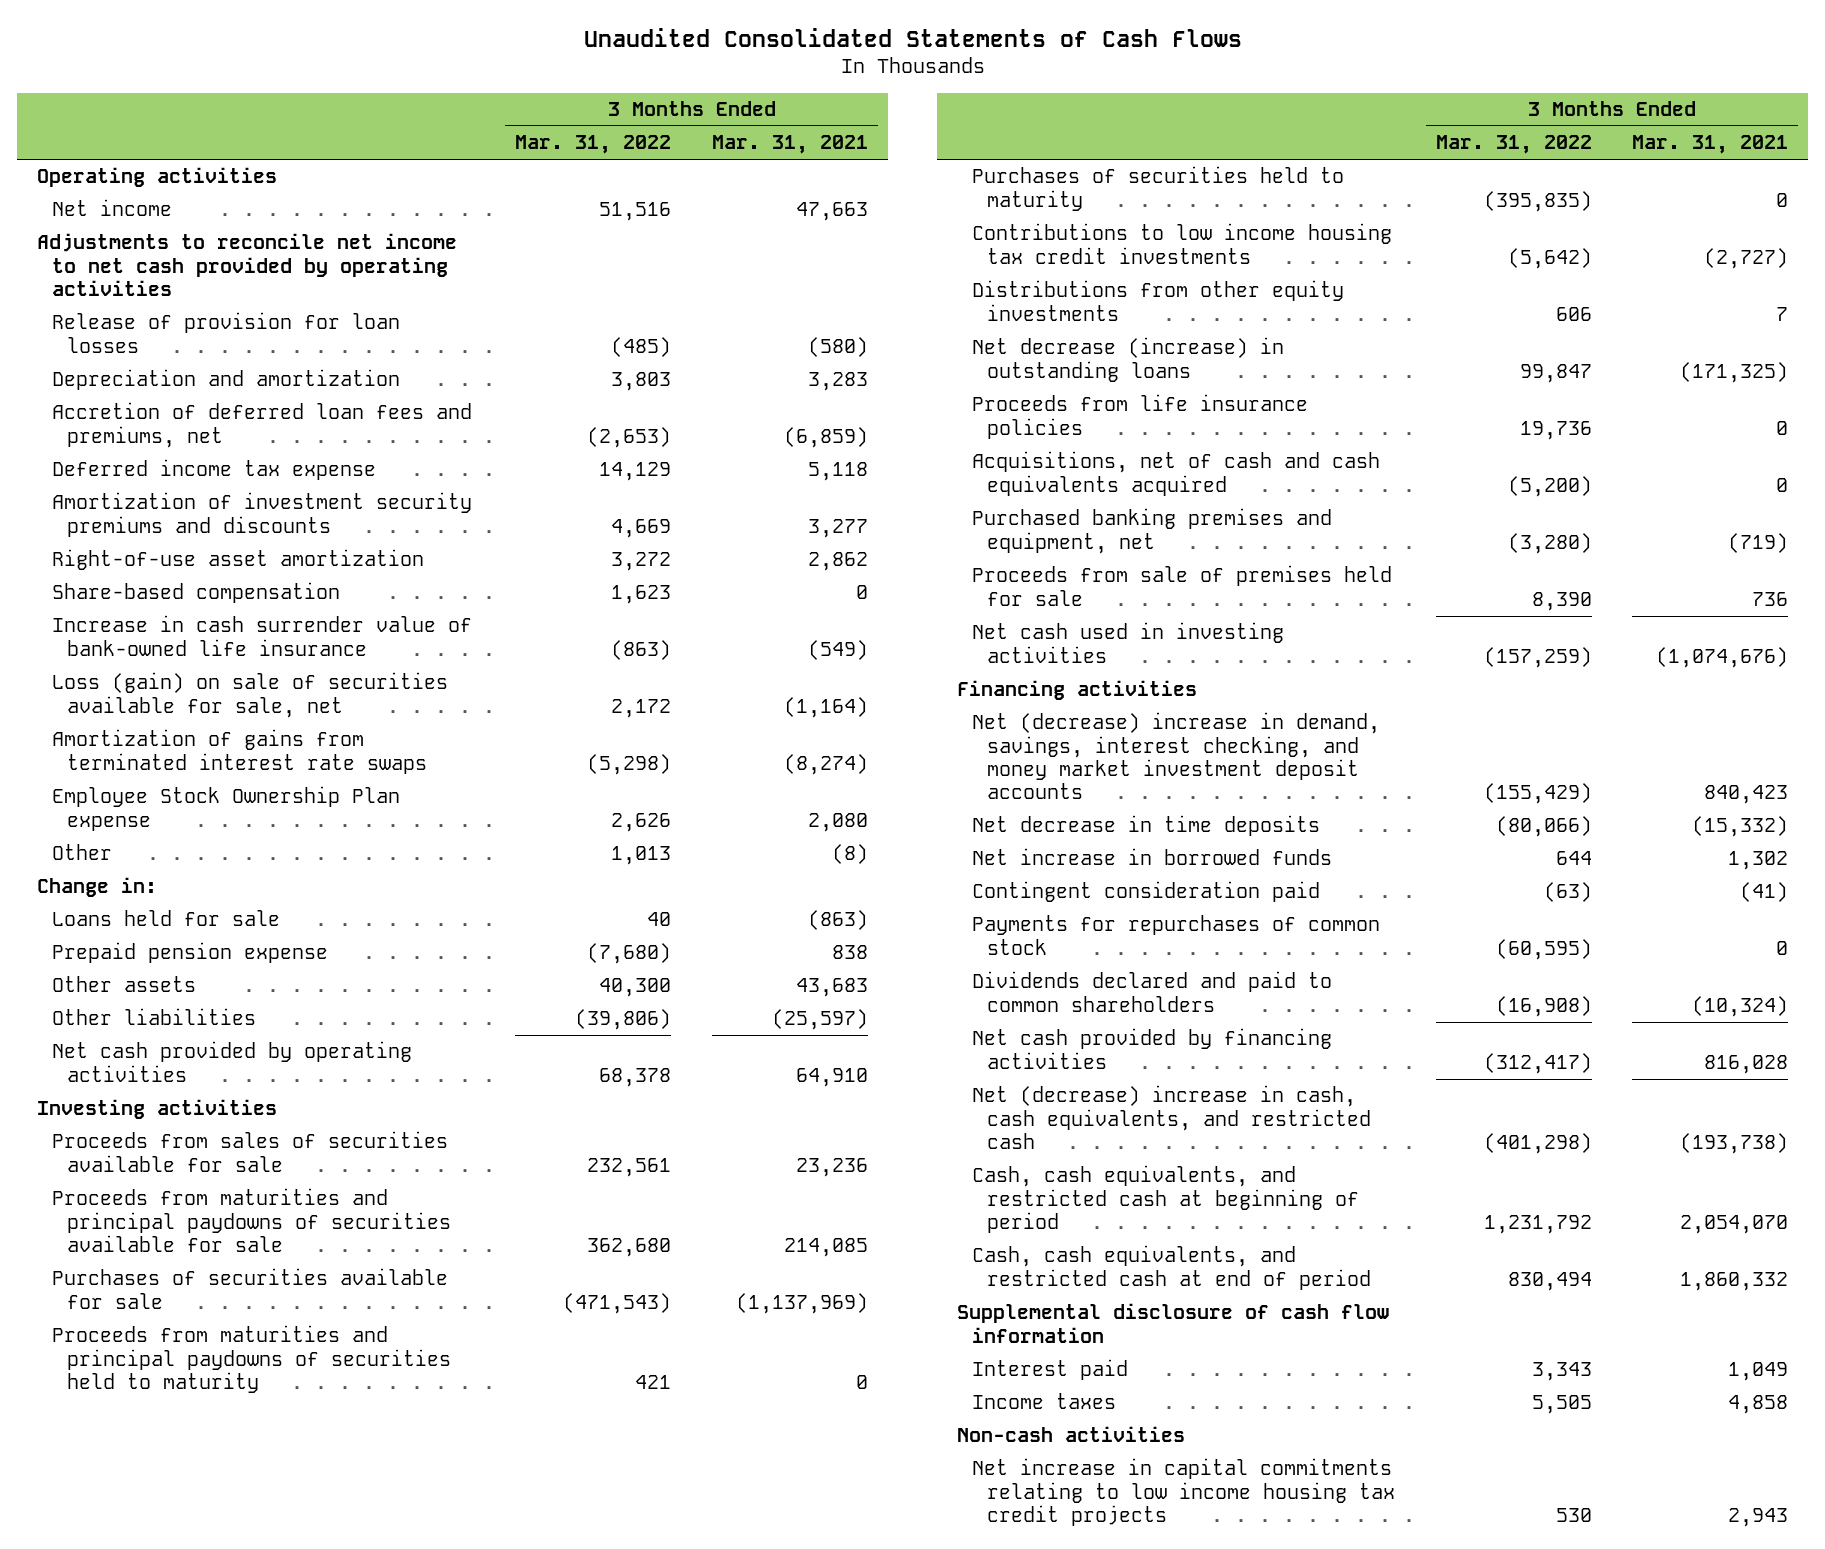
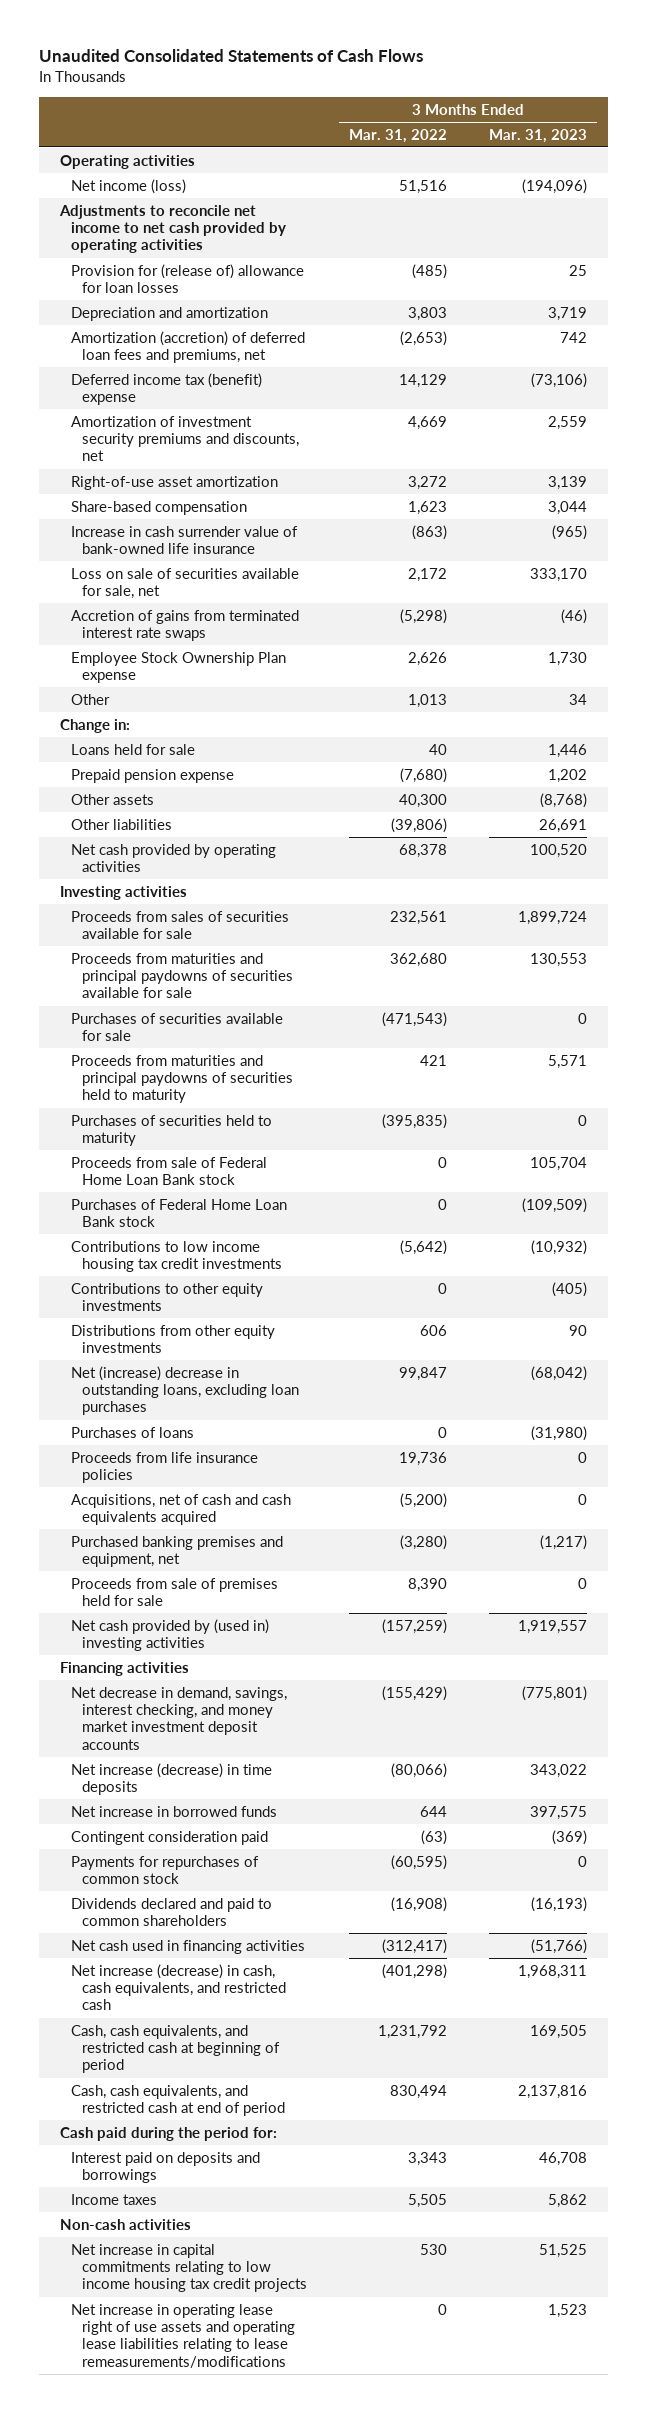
[711,135,868,155] Mar. 31, 2021 -> none
none -> [488,128,587,143] Mar. 31, 2023
[51,199,172,217] Net income -> [70,178,186,194] Net income (loss)
[51,312,400,353] Release of provision for loan losses -> [70,263,304,294] Provision for (release of) allowance for loan losses
[51,402,472,448] Accretion of deferred loan fees and premiums, net -> [70,330,305,364] Amortization (accretion) of deferred loan fees and premiums, net
[51,459,376,481] Deferred income tax expense -> [70,372,262,406] Deferred income tax (benefit) expense
[51,492,472,537] Amortization of investment security premiums and discounts -> [70,415,300,462] Amortization of investment security premiums and discounts, net
[51,672,448,718] Loss (gain) on sale of securities available for sale, net -> [70,567,299,600] Loss on sale of securities available for sale, net
[51,729,427,774] Amortization of gains from terminated interest rate swaps -> [70,609,299,642] Accretion of gains from terminated interest rate swaps
none -> [70,1156,267,1186] Proceeds from sale of Federal Home Loan Bank stock
none -> [70,1198,287,1228] Purchases of Federal Home Loan Bank stock
none -> [70,1282,263,1312] Contributions to other equity investments
[972,337,1285,382] Net decrease (increase) in outstanding loans -> [70,1365,300,1416] Net (increase) decrease in outstanding loans, excluding loan purchases
none -> [70,1426,194,1438] Purchases of loans
[972,622,1285,663] Net cash used in investing activities -> [70,1618,269,1652] Net cash provided by (used in) investing activities
[972,712,1381,800] Net (decrease) increase in demand, savings, interest checking, and money market investment deposit accounts -> [70,1686,287,1750] Net decrease in demand, savings, interest checking, and money market investment deposit accounts
[972,815,1321,837] Net decrease in time deposits -> [70,1762,272,1796] Net increase (decrease) in time deposits
[972,1028,1333,1069] Net cash provided by financing activities -> [70,1939,305,1954] Net cash used in financing activities
[972,1085,1372,1149] Net (decrease) increase in cash, cash equivalents, and restricted cash -> [70,1963,287,2011] Net increase (decrease) in cash, cash equivalents, and restricted cash
[957,1303,1390,1343] Supplemental disclosure of cash flow information -> none
none -> [59,2126,277,2141] Cash paid during the period for:
[972,1359,1129,1381] Interest paid -> [70,2151,260,2184] Interest paid on deposits and borrowings
none -> [70,2303,296,2368] Net increase in operating lease right of use assets and operating lease liabilities relating to lease remeasurements/modifications

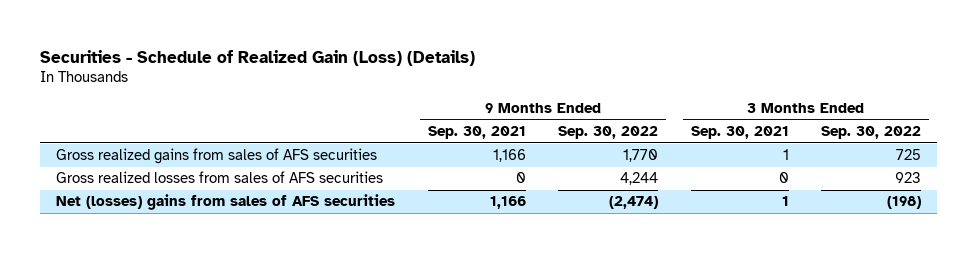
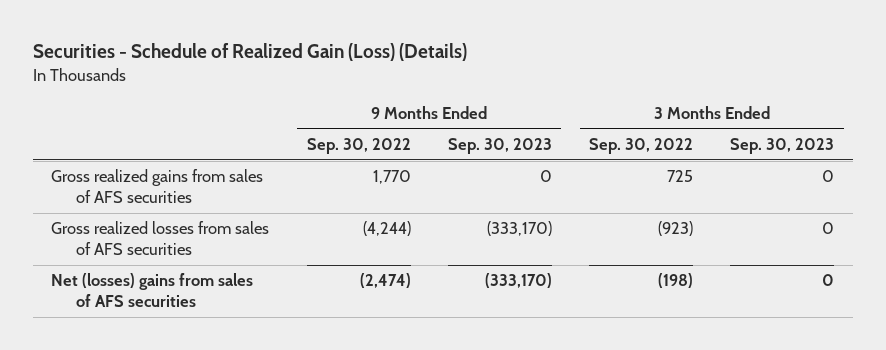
[427,126,526,140] Sep. 30, 2021 -> none
[690,126,789,140] Sep. 30, 2021 -> none
none -> [447,137,552,154] Sep. 30, 2023
none -> [730,137,835,154] Sep. 30, 2023
[620,172,659,186] 4,244 -> [362,221,411,237] (4,244)
[895,172,922,184] 923 -> [658,221,694,237] (923)

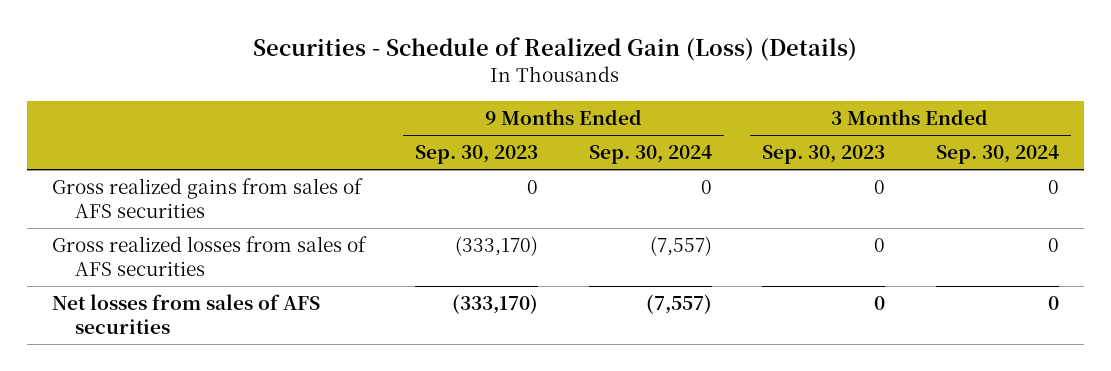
[306,137,411,154] Sep. 30, 2022 -> none
[589,137,694,154] Sep. 30, 2022 -> none
none -> [588,145,712,165] Sep. 30, 2024
none -> [935,145,1059,165] Sep. 30, 2024
[51,273,254,308] Net (losses) gains from sales of AFS securities -> [52,293,321,334] Net losses from sales of AFS securities

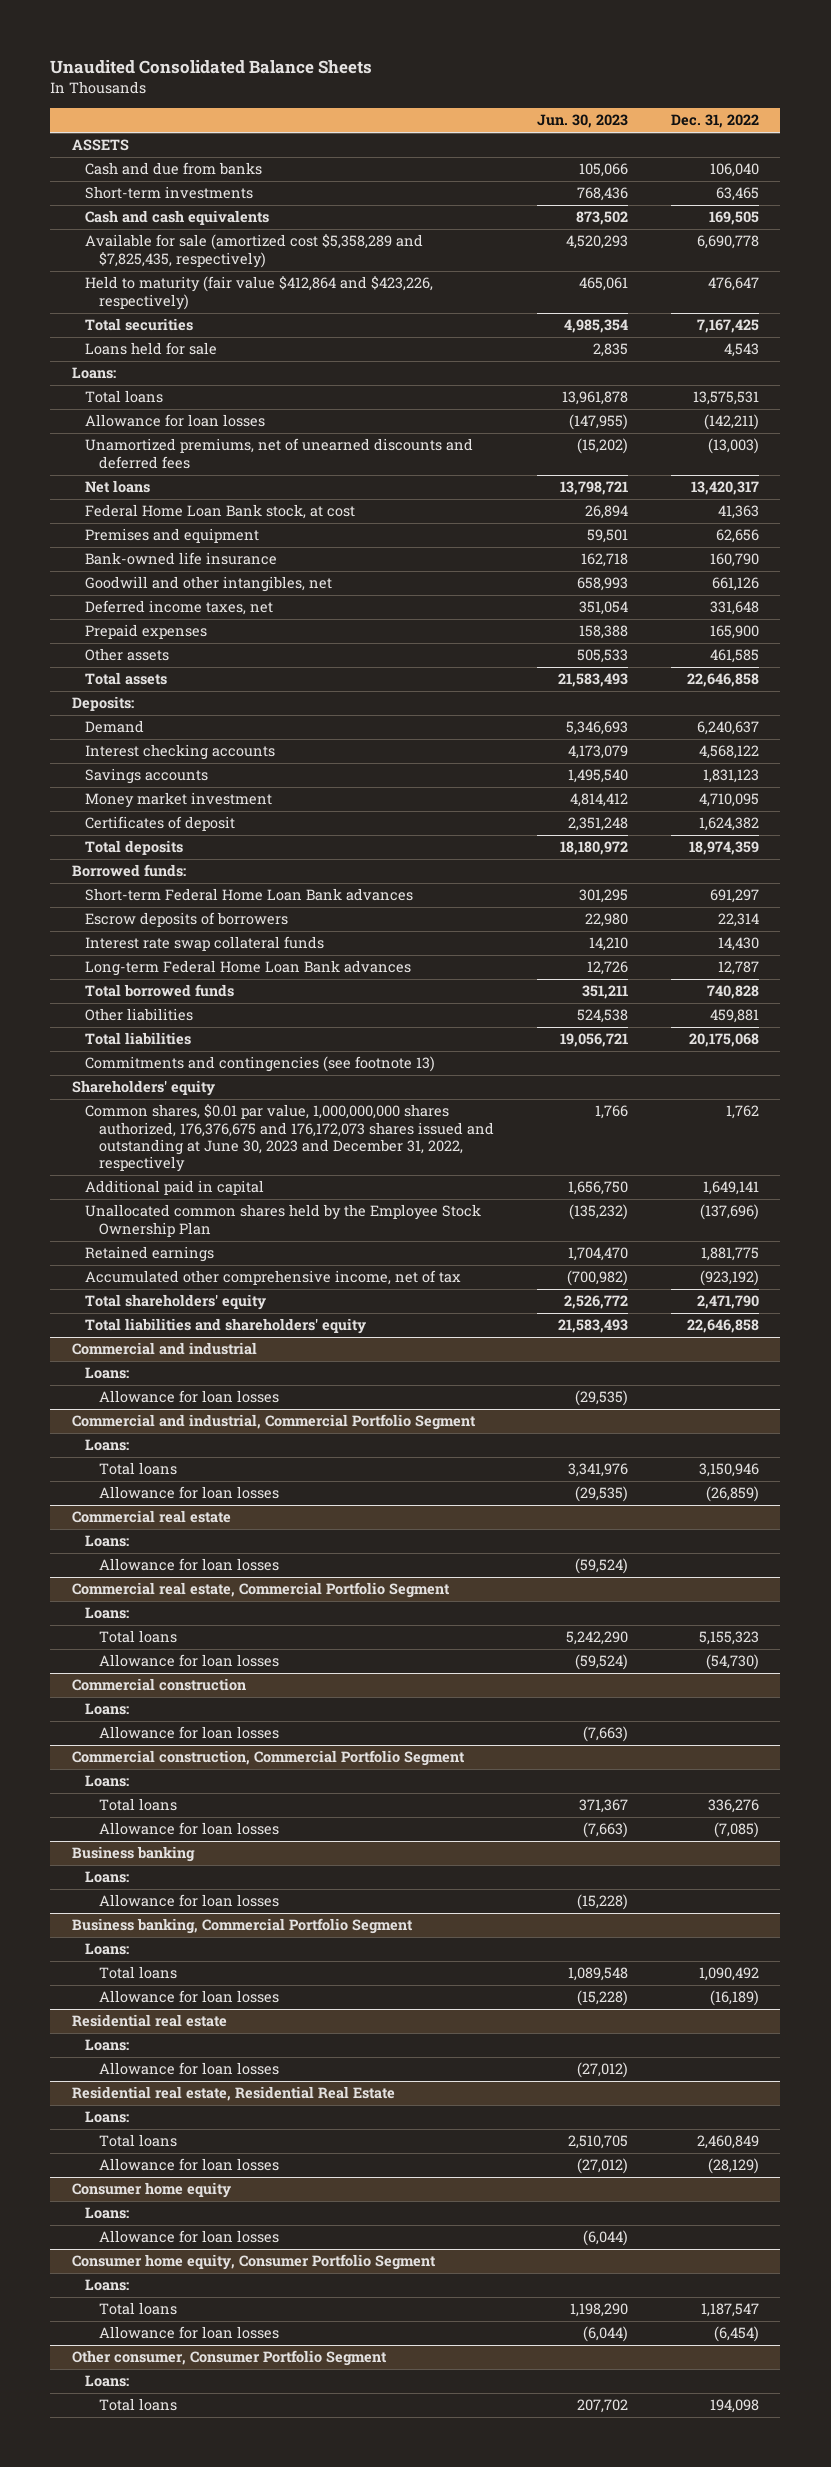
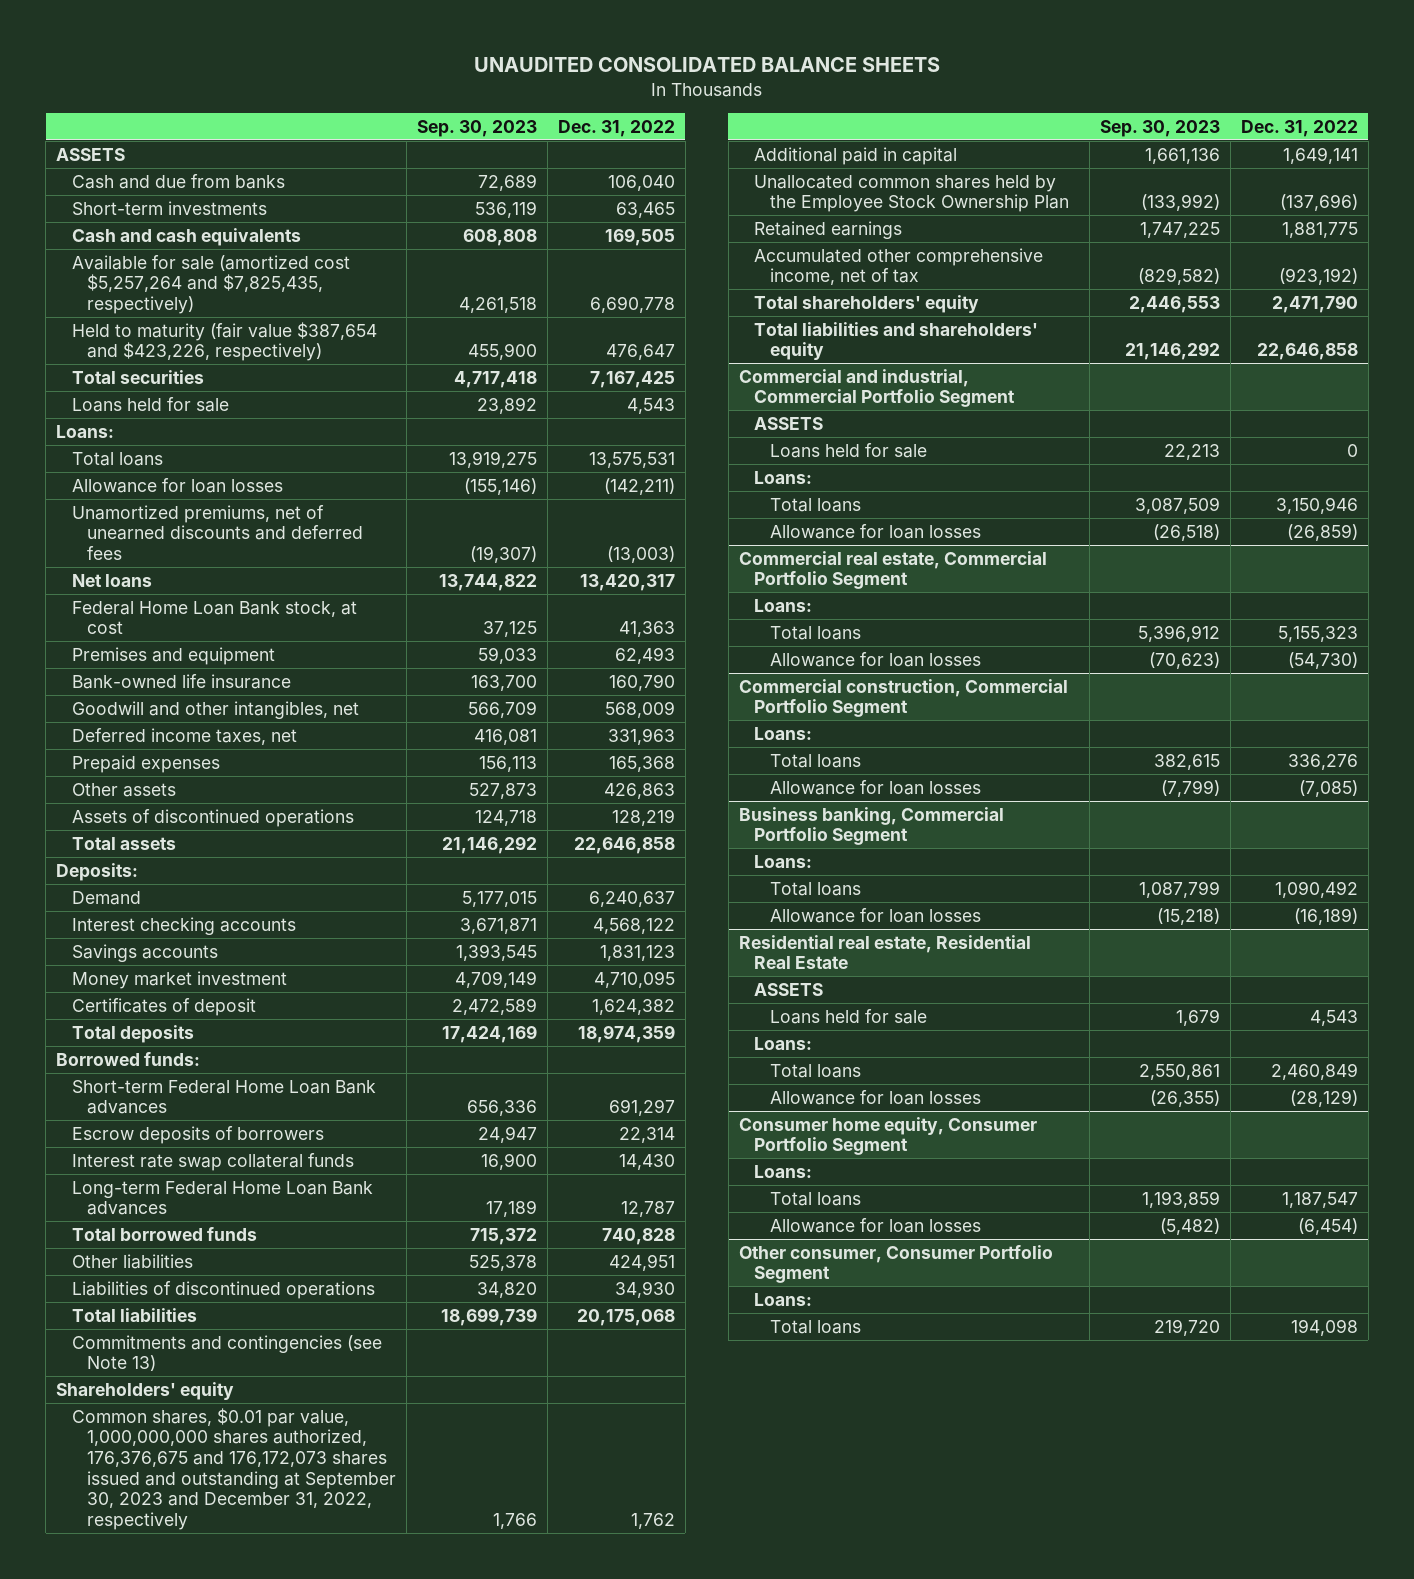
[50,60,373,75] Unaudited Consolidated Balance Sheets -> [473,57,940,73] UNAUDITED CONSOLIDATED BALANCE SHEETS
[536,114,628,129] Jun. 30, 2023 -> none
none -> [416,119,537,137] Sep. 30, 2023
[85,234,424,268] Available for sale (amortized cost $5,358,289 and $7,825,435, respectively) -> [71,254,350,314] Available for sale (amortized cost $5,257,264 and $7,825,435, respectively)
[85,276,434,310] Held to maturity (fair value $412,864 and $423,226, respectively) -> [71,321,377,362] Held to maturity (fair value $387,654 and $423,226, respectively)
[715,529,759,544] 62,656 -> [614,646,675,664] 62,493
[711,577,759,592] 661,126 -> [604,700,675,718] 568,009
[709,601,759,616] 331,648 -> [607,727,675,745] 331,963
[709,625,759,640] 165,900 -> [608,755,675,772] 165,368
[709,649,759,664] 461,585 -> [603,782,675,799] 426,863
none -> [71,808,354,827] Assets of discontinued operations
[709,1009,759,1024] 459,881 -> [608,1253,675,1271] 424,951
none -> [71,1280,375,1299] Liabilities of discontinued operations
[85,1056,436,1073] Commitments and contingencies (see footnote 13) -> [71,1334,382,1372] Commitments and contingencies (see Note 13)
[85,1104,494,1173] Common shares, $0.01 par value, 1,000,000,000 shares authorized, 176,376,675 and 176,172,073 shares issued and outstanding at June 30, 2023 and December 31, 2022, respectively -> [71,1407,396,1530] Common shares, $0.01 par value, 1,000,000,000 shares authorized, 176,376,675 and 176,172,073 shares issued and outstanding at September 30, 2023 and December 31, 2022, respectively
[71,1342,257,1356] Commercial and industrial -> none
[85,1367,130,1380] Loans: -> none
[98,1390,279,1404] Allowance for loan losses -> none
none -> [754,416,824,430] ASSETS
none -> [769,442,927,458] Loans held for sale
[71,1510,231,1524] Commercial real estate -> none
[85,1535,130,1548] Loans: -> none
[98,1558,279,1572] Allowance for loan losses -> none
[71,1678,246,1692] Commercial construction -> none
[85,1703,130,1716] Loans: -> none
[98,1726,279,1740] Allowance for loan losses -> none
[71,1846,195,1863] Business banking -> none
[85,1871,130,1884] Loans: -> none
[98,1894,279,1908] Allowance for loan losses -> none
[71,2014,227,2028] Residential real estate -> none
[85,2039,130,2052] Loans: -> none
[98,2062,279,2076] Allowance for loan losses -> none
none -> [754,982,824,996] ASSETS
none -> [769,1008,927,1024] Loans held for sale
[71,2182,231,2199] Consumer home equity -> none
[85,2207,130,2220] Loans: -> none
[98,2230,279,2244] Allowance for loan losses -> none

